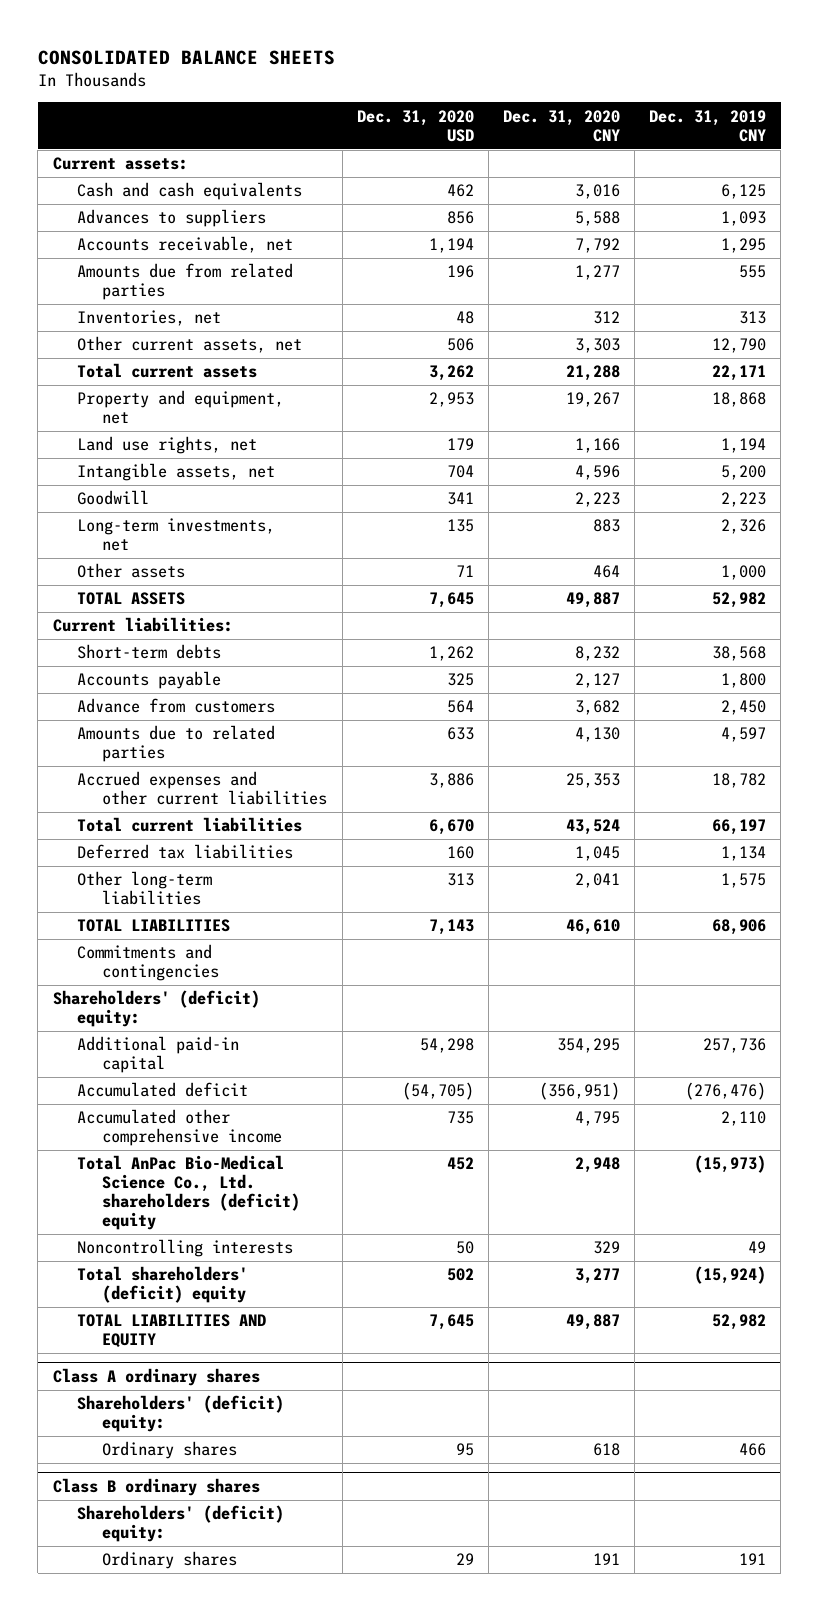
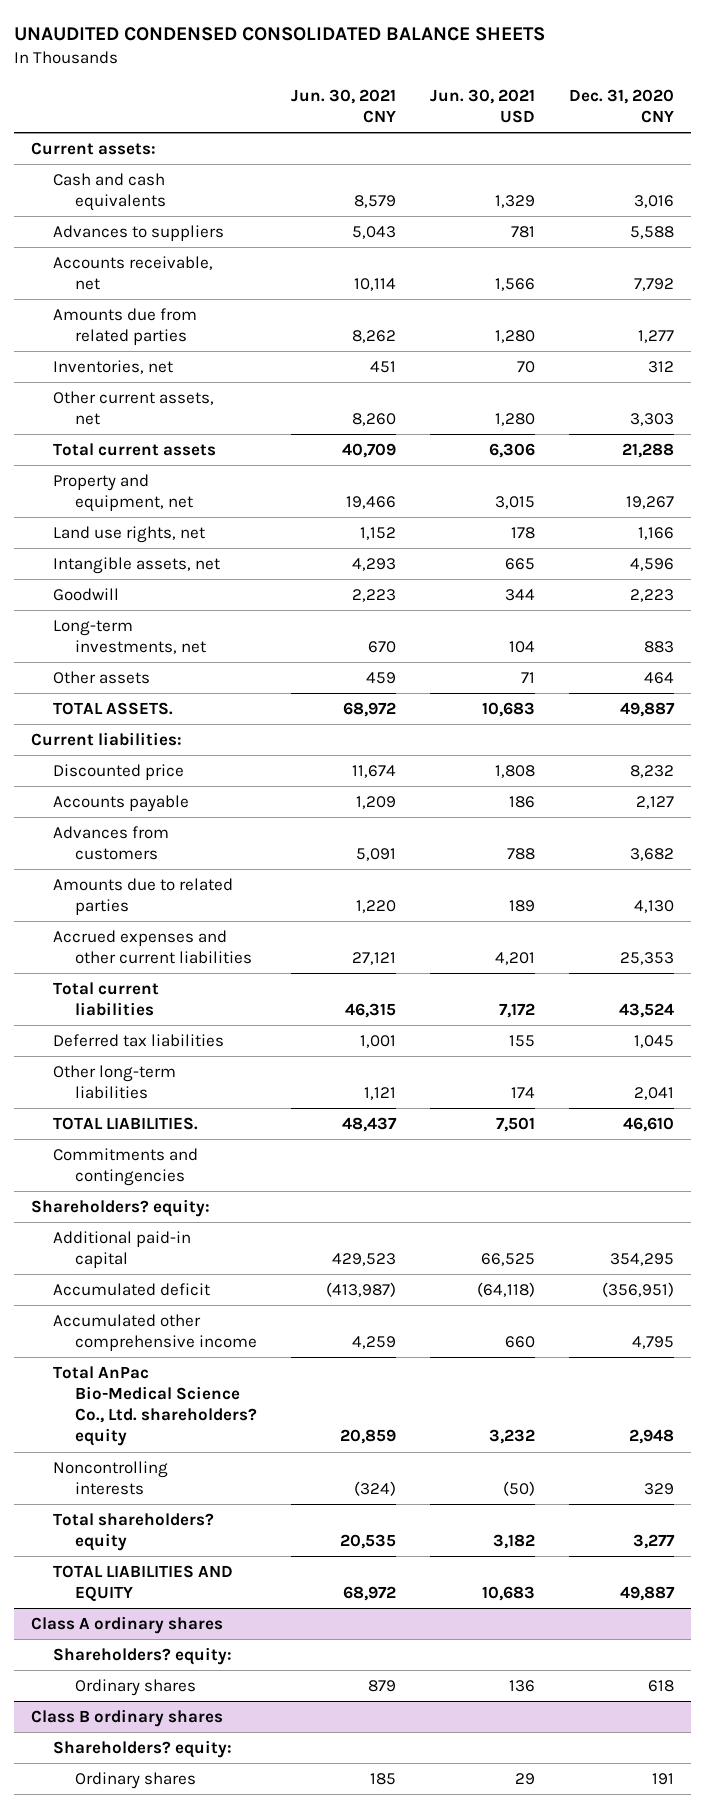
[37,49,335,65] CONSOLIDATED BALANCE SHEETS -> [13,27,545,42] UNAUDITED CONDENSED CONSOLIDATED BALANCE SHEETS
[356,109,474,142] Dec. 31, 2020 USD -> none
[649,109,767,142] Dec. 31, 2019 CNY -> none
none -> [290,88,396,123] Jun. 30, 2021 CNY
none -> [429,88,535,123] Jun. 30, 2021 USD
[77,592,186,606] TOTAL ASSETS -> [52,701,173,715] TOTAL ASSETS.
[77,644,222,660] Short-term debts -> [52,763,184,780] Discounted price
[77,698,276,714] Advance from customers -> [52,825,169,861] Advances from customers
[77,919,231,933] TOTAL LIABILITIES -> [52,1116,198,1130] TOTAL LIABILITIES.
[52,990,260,1028] Shareholders' (deficit) equity: -> [30,1198,210,1217] Shareholders? equity:
[77,1155,301,1231] Total AnPac Bio-Medical Science Co., Ltd. shareholders (deficit) equity -> [52,1365,257,1447] Total AnPac Bio-Medical Science Co., Ltd. shareholders? equity
[77,1266,249,1304] Total shareholders' (deficit) equity -> [52,1512,214,1552] Total shareholders? equity
[77,1395,285,1433] Shareholders' (deficit) equity: -> [52,1646,232,1665] Shareholders? equity:
[77,1505,285,1543] Shareholders' (deficit) equity: -> [52,1739,232,1758] Shareholders? equity:

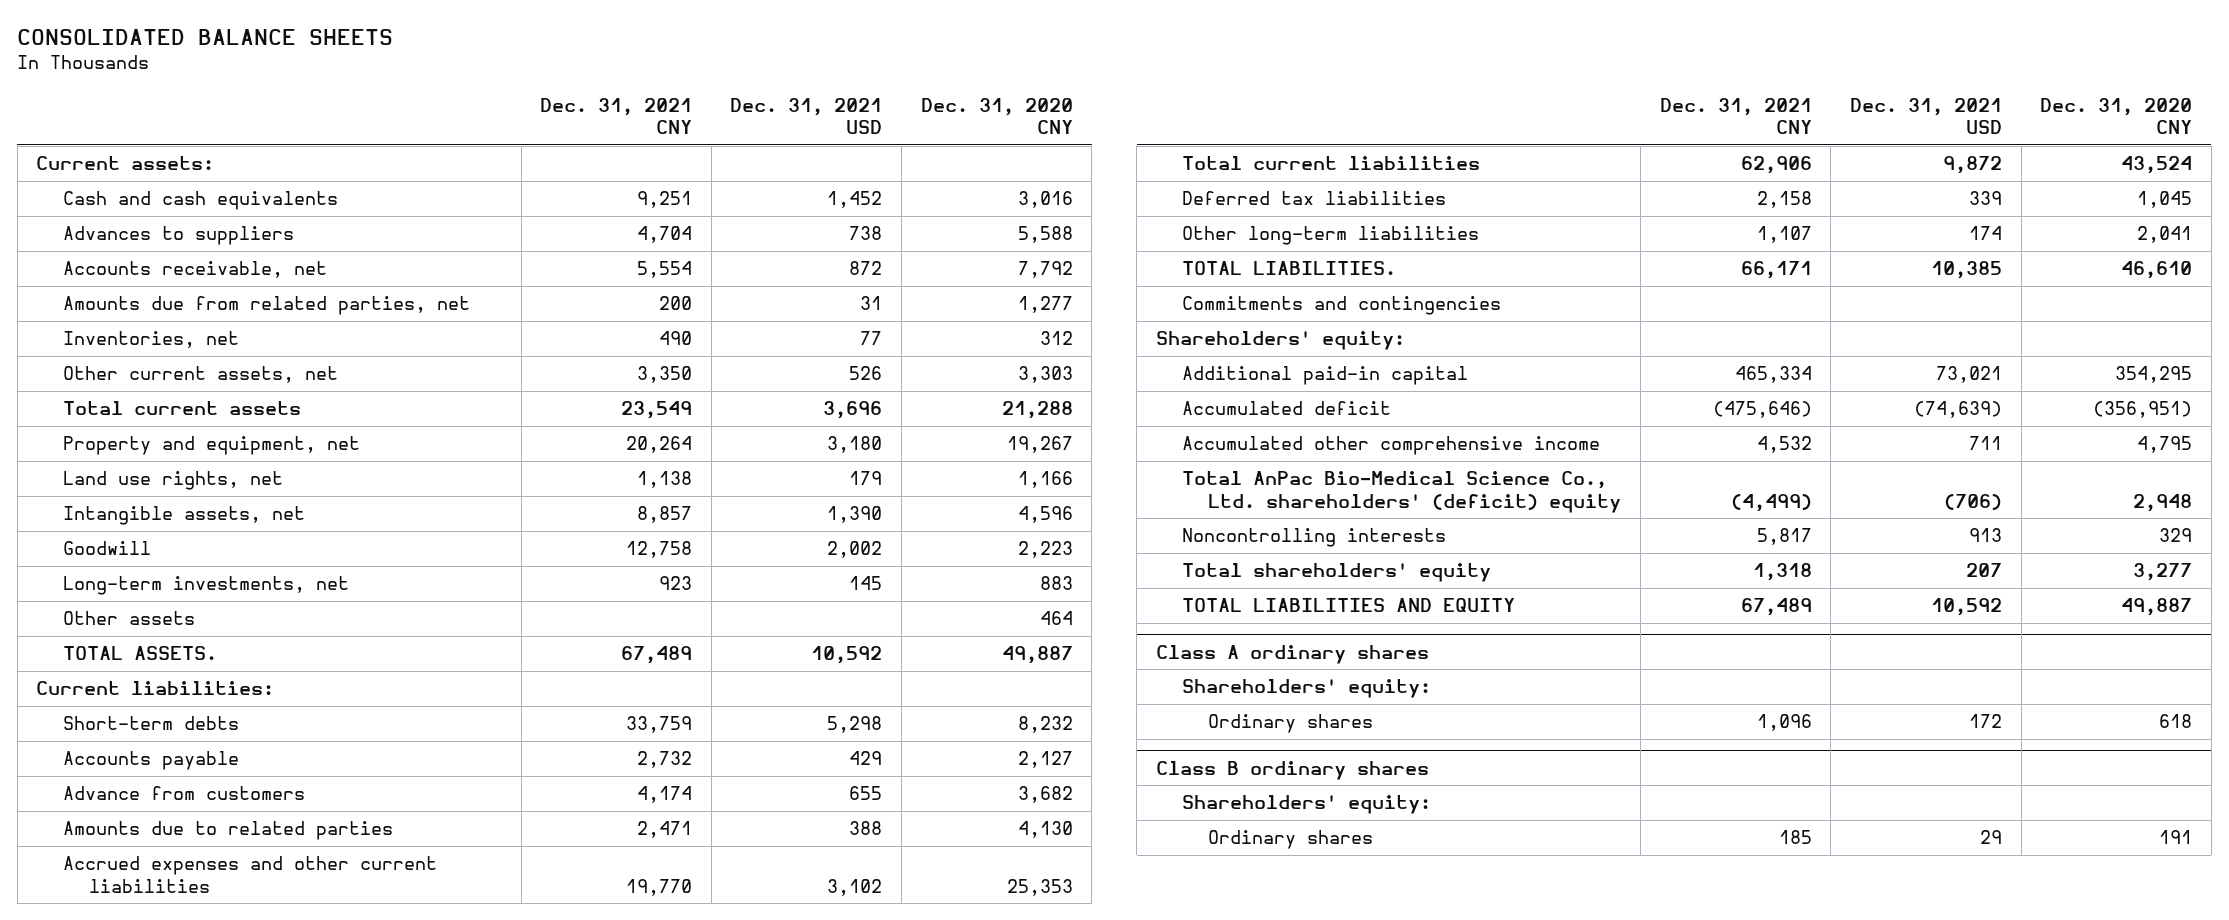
[13,27,545,42] UNAUDITED CONDENSED CONSOLIDATED BALANCE SHEETS -> [17,29,394,46] CONSOLIDATED BALANCE SHEETS
[290,88,396,123] Jun. 30, 2021 CNY -> none
[429,88,535,123] Jun. 30, 2021 USD -> none
none -> [540,97,693,134] Dec. 31, 2021 CNY
none -> [730,97,883,134] Dec. 31, 2021 USD
[52,307,197,346] Amounts due from related parties -> [62,296,470,316] Amounts due from related parties, net
[52,763,184,780] Discounted price -> [62,716,239,731] Short-term debts
[52,825,169,861] Advances from customers -> [62,786,305,801] Advance from customers
[30,1198,210,1217] Shareholders? equity: -> [1155,331,1405,351] Shareholders' equity:
[52,1365,257,1447] Total AnPac Bio-Medical Science Co., Ltd. shareholders? equity -> [1182,471,1622,513] Total AnPac Bio-Medical Science Co., Ltd. shareholders' (deficit) equity
[52,1512,214,1552] Total shareholders? equity -> [1182,563,1492,583] Total shareholders' equity
[52,1646,232,1665] Shareholders? equity: -> [1182,679,1432,699] Shareholders' equity:
[52,1739,232,1758] Shareholders? equity: -> [1182,795,1432,815] Shareholders' equity:

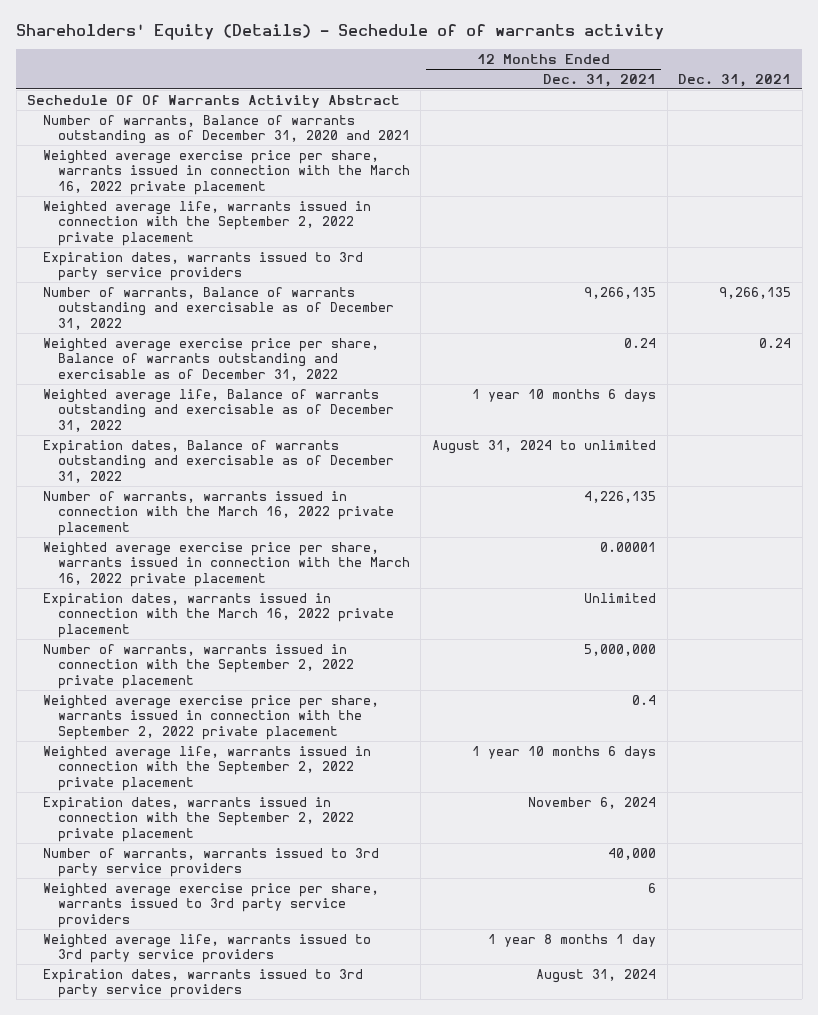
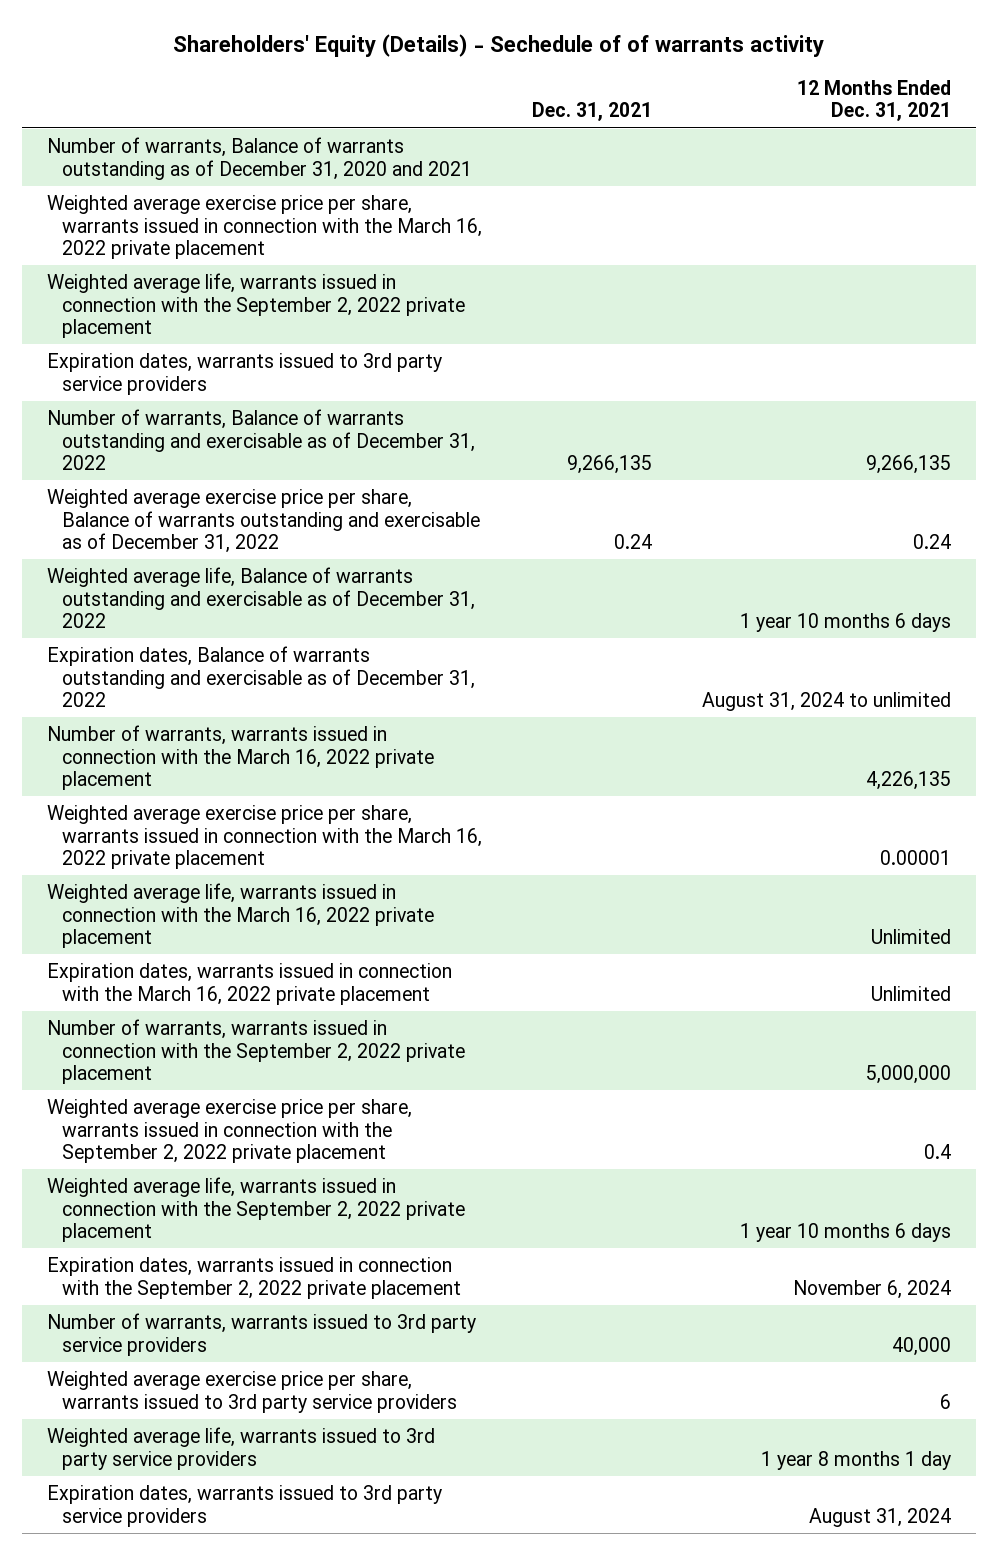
[27,94,401,108] Sechedule Of Of Warrants Activity Abstract -> none
none -> [46,882,434,949] Weighted average life, warrants issued in connection with the March 16, 2022 private placement

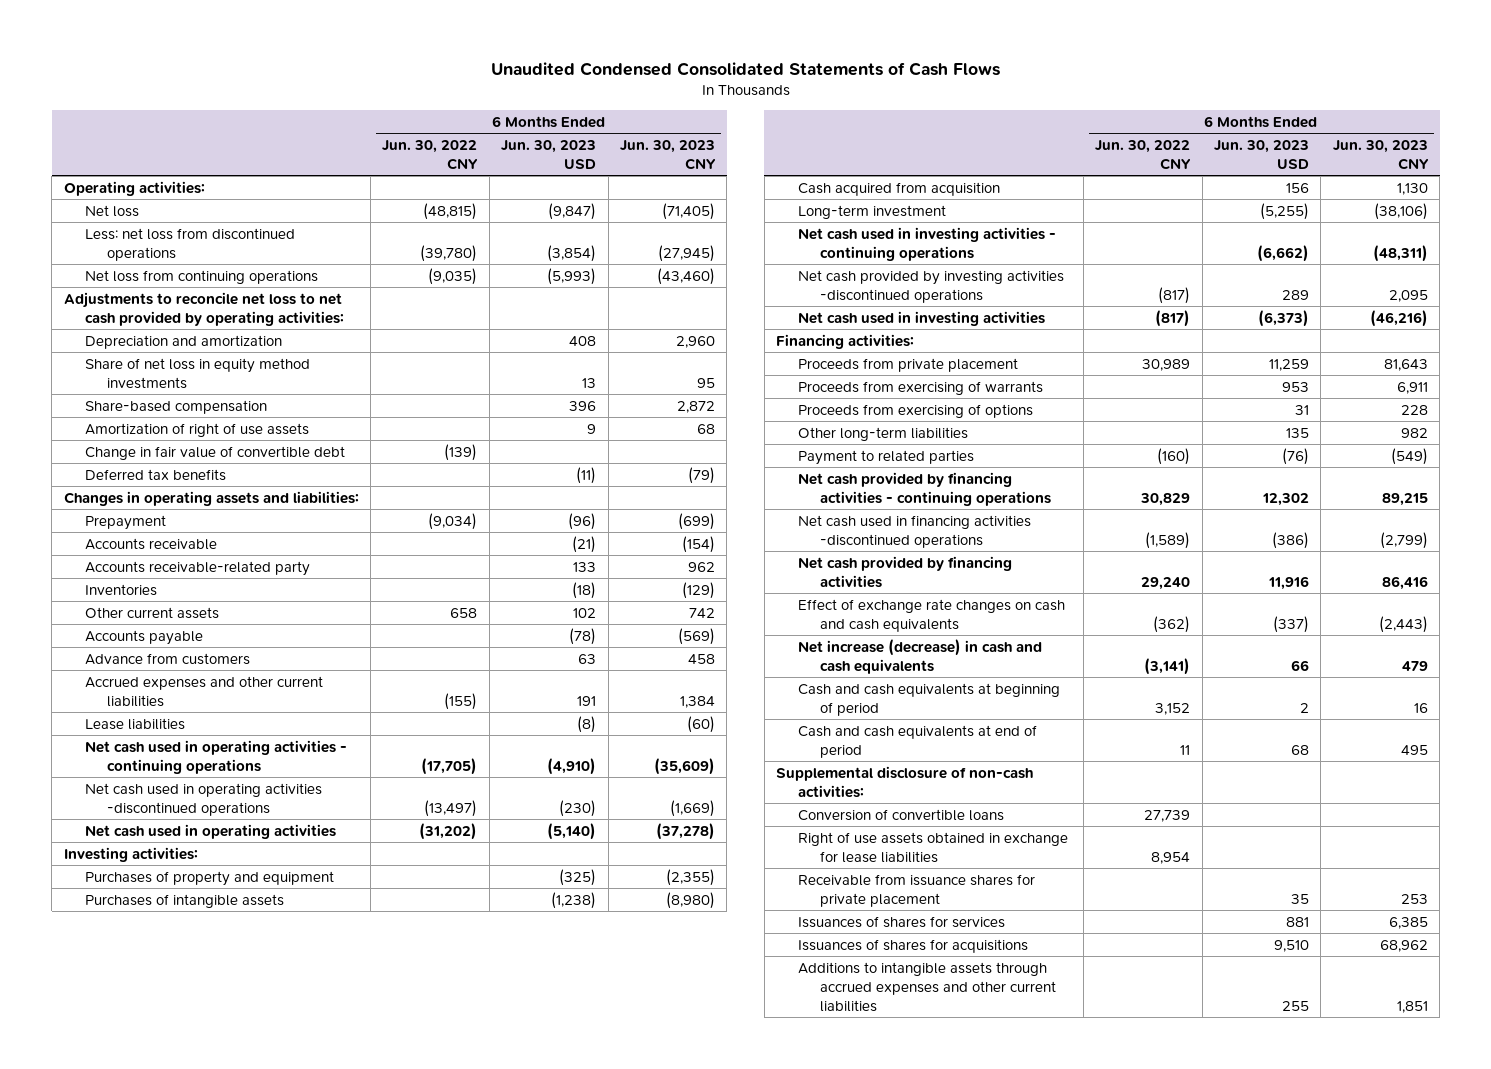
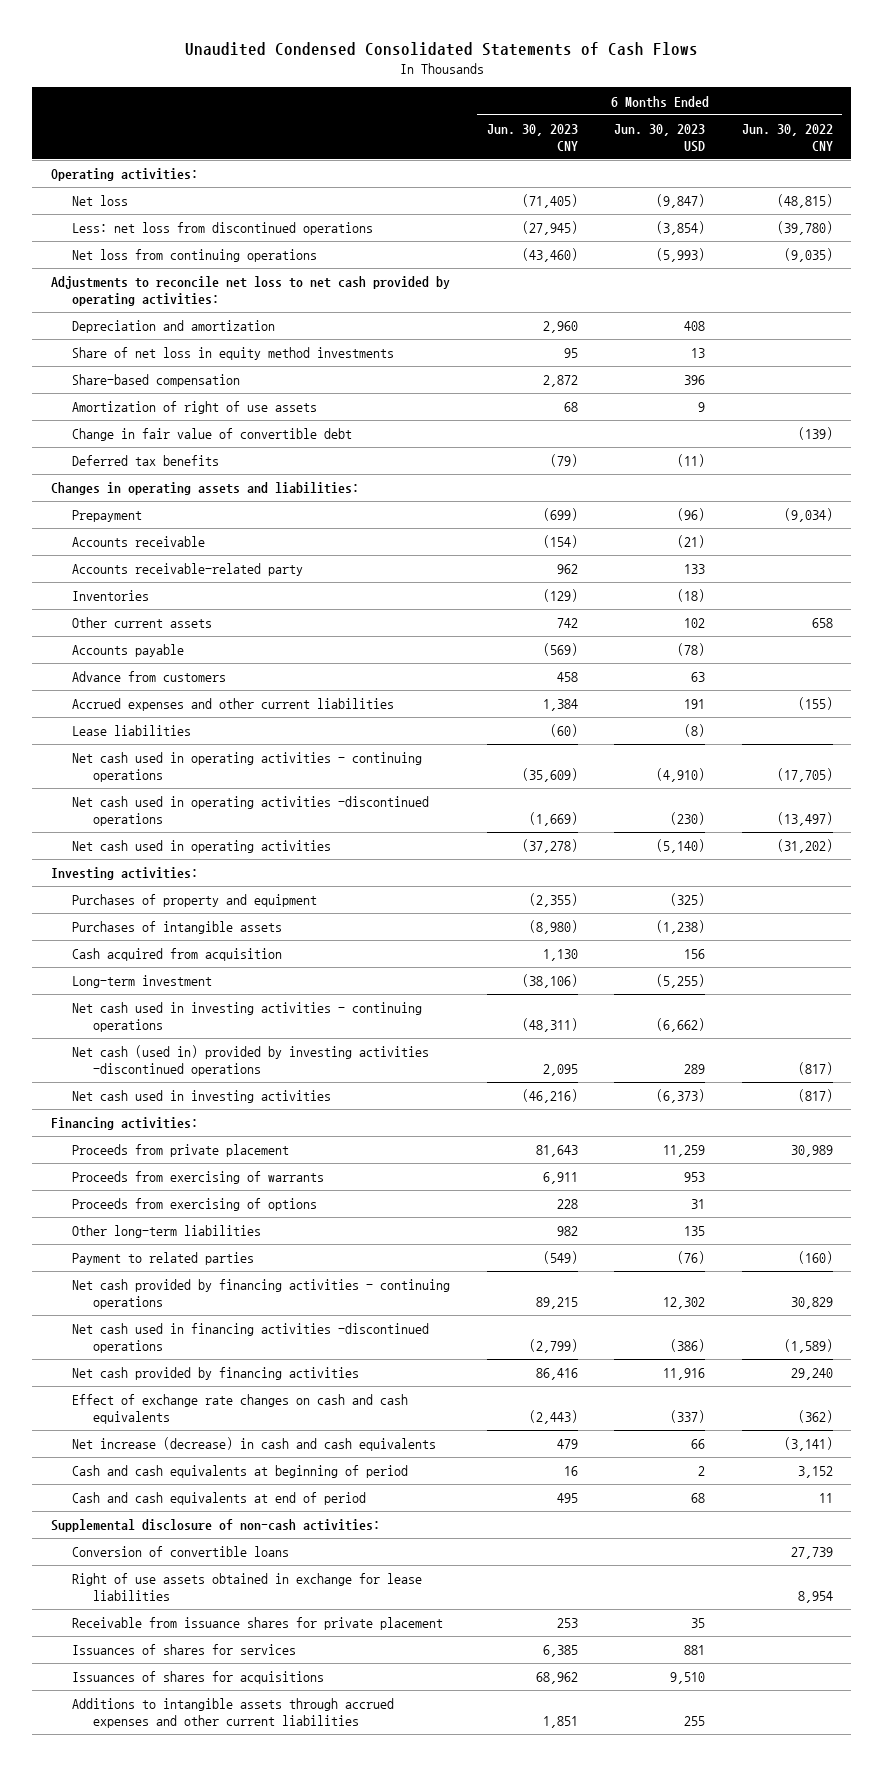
[798,269,1065,303] Net cash provided by investing activities -discontinued operations -> [71,1045,429,1077] Net cash (used in) provided by investing activities -discontinued operations

